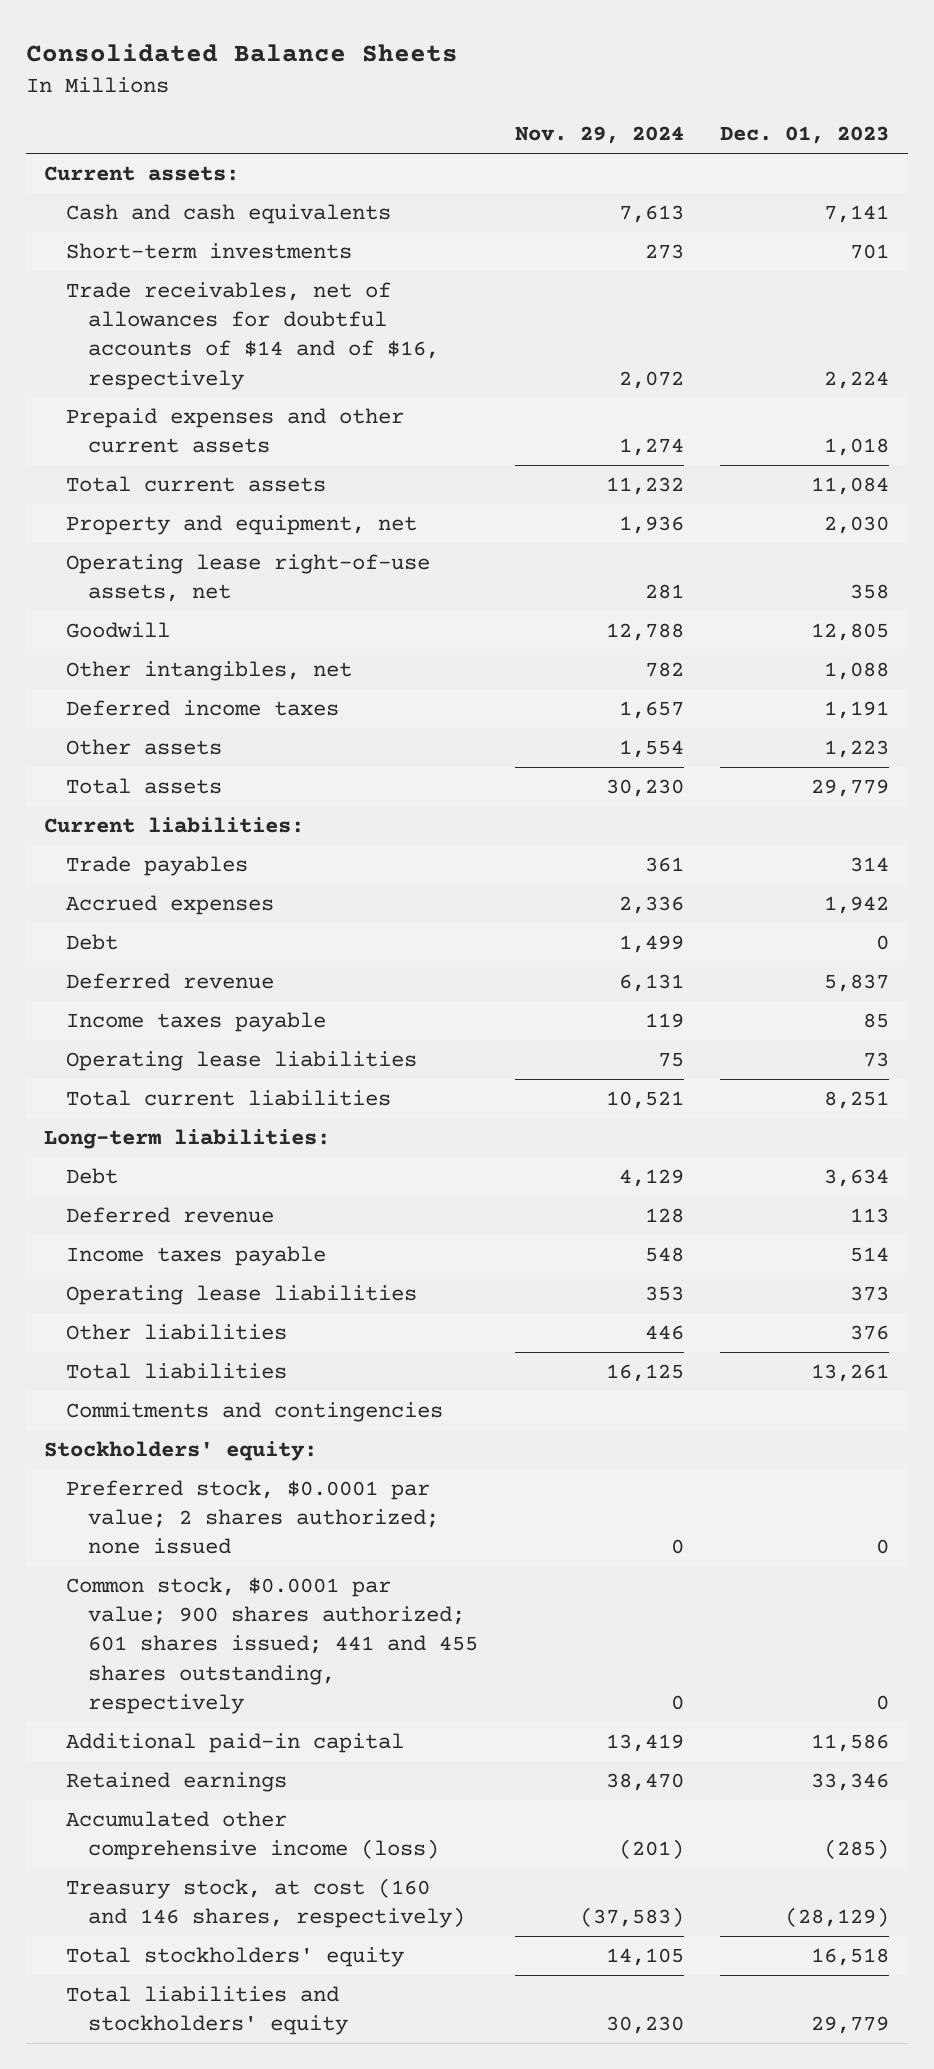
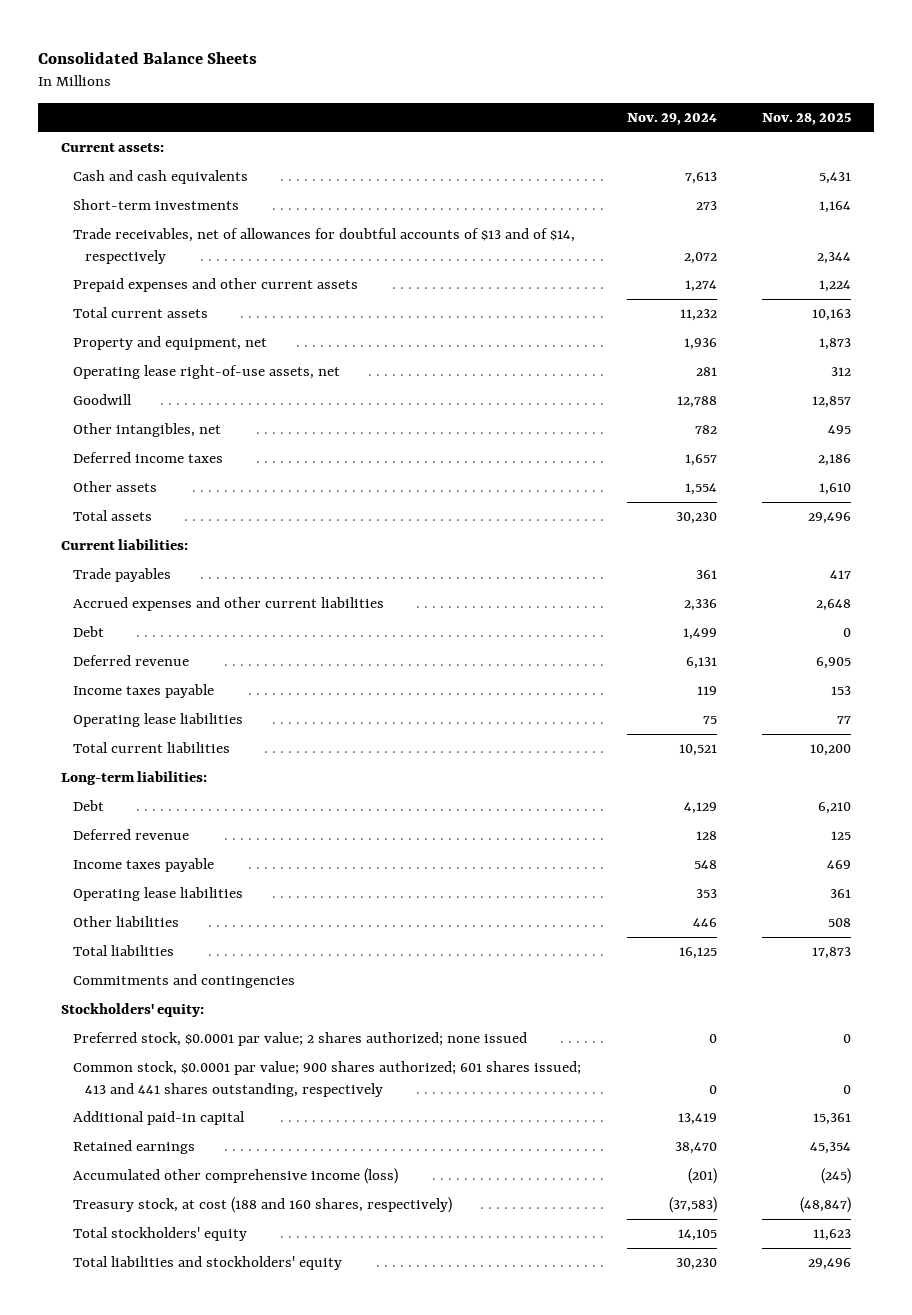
[720,126,890,145] Dec. 01, 2023 -> none
none -> [762,113,852,126] Nov. 28, 2025
[66,281,439,390] Trade receivables, net of allowances for doubtful accounts of $14 and of $16, respectively -> [72,228,575,264] Trade receivables, net of allowances for doubtful accounts of $13 and of $14, respectively
[66,894,275,915] Accrued expenses -> [72,597,384,612] Accrued expenses and other current liabilities
[66,1576,478,1714] Common stock, $0.0001 par value; 900 shares authorized; 601 shares issued; 441 and 455 shares outstanding, respectively -> [72,1061,581,1097] Common stock, $0.0001 par value; 900 shares authorized; 601 shares issued; 413 and 441 shares outstanding, respectively
[66,1877,465,1929] Treasury stock, at cost (160 and 146 shares, respectively) -> [72,1197,452,1214] Treasury stock, at cost (188 and 160 shares, respectively)

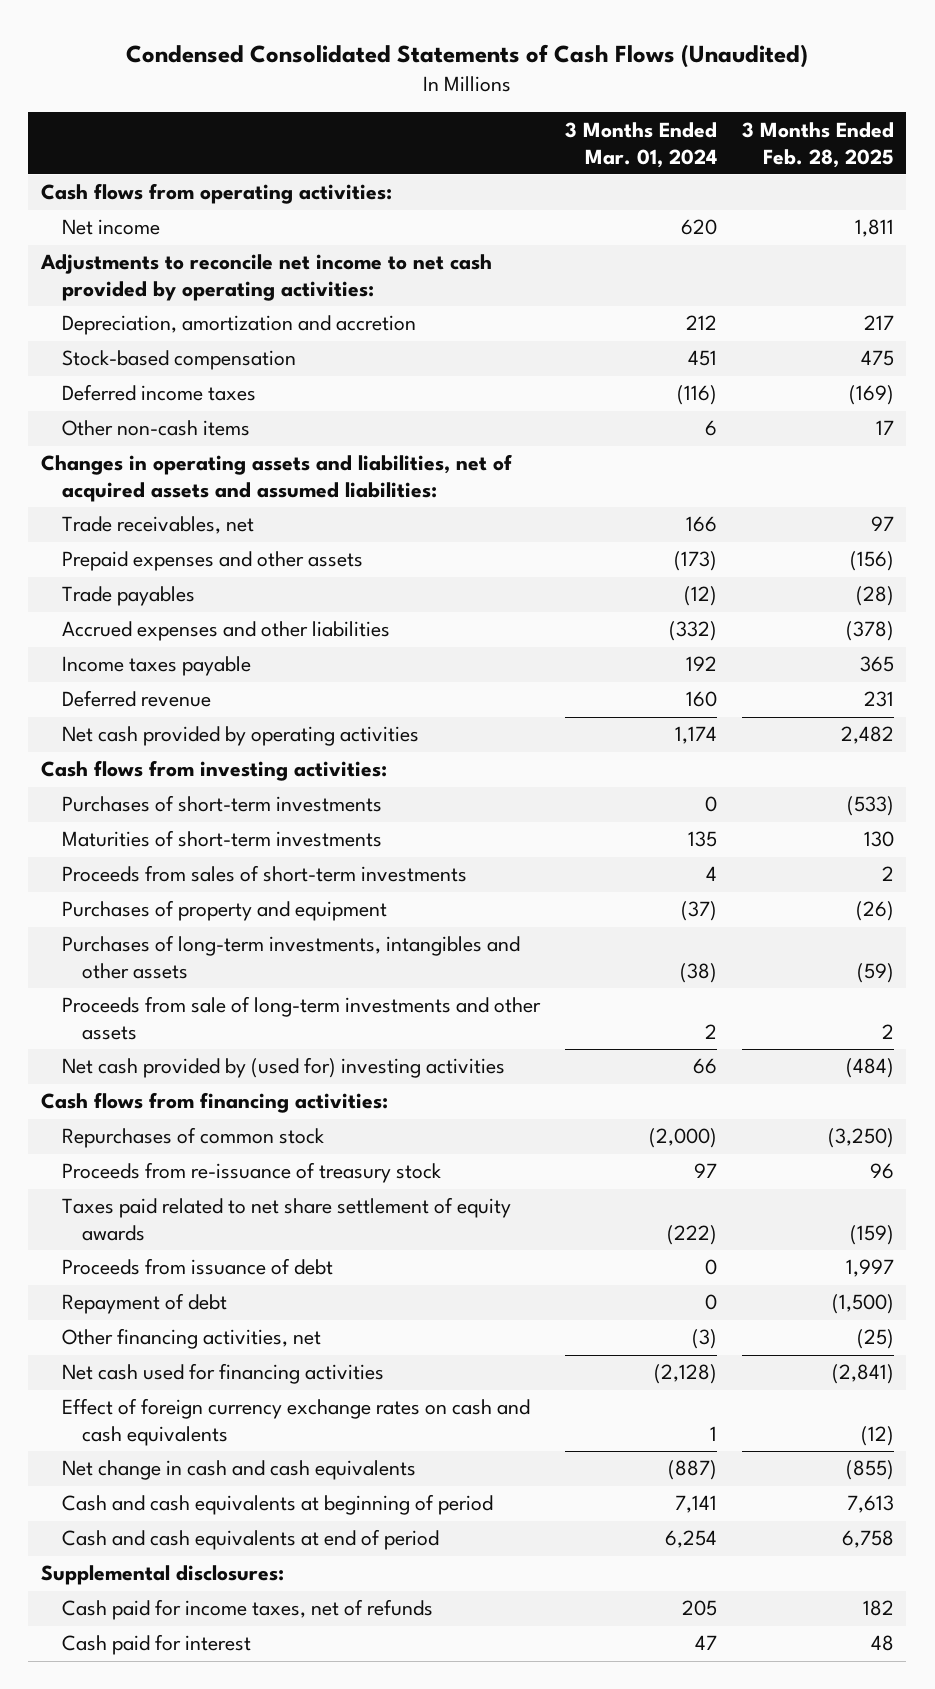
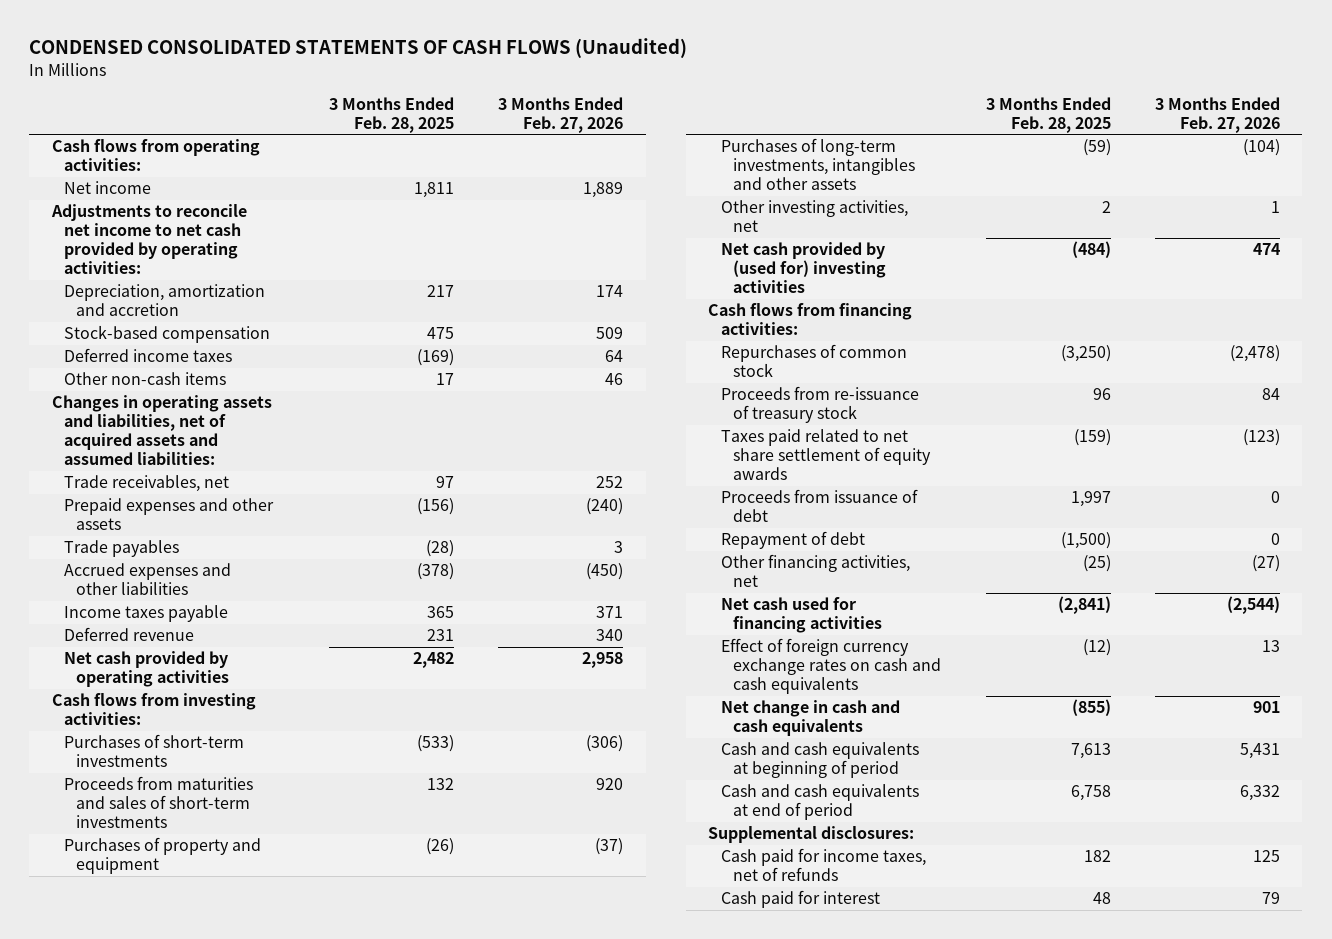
[126,43,809,68] Condensed Consolidated Statements of Cash Flows (Unaudited) -> [29,38,688,59] CONDENSED CONSOLIDATED STATEMENTS OF CASH FLOWS (Unaudited)
[564,121,717,168] 3 Months Ended Mar. 01, 2024 -> none
none -> [498,96,624,133] 3 Months Ended Feb. 27, 2026
[61,830,382,848] Maturities of short-term investments -> none
[61,865,467,883] Proceeds from sales of short-term investments -> [63,776,253,829] Proceeds from maturities and sales of short-term investments
[881,866,894,882] 2 -> [426,778,454,791] 132
[61,996,541,1041] Proceeds from sale of long-term investments and other assets -> none
none -> [720,200,908,233] Other investing activities, net

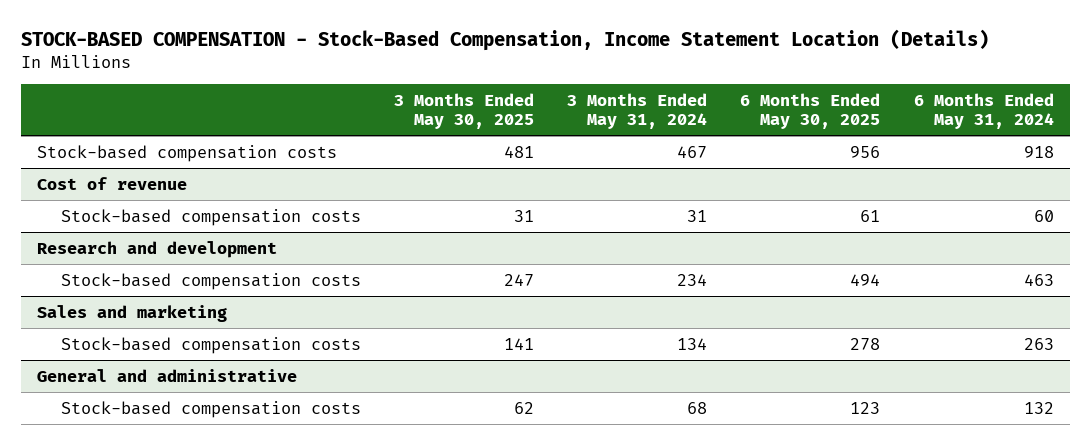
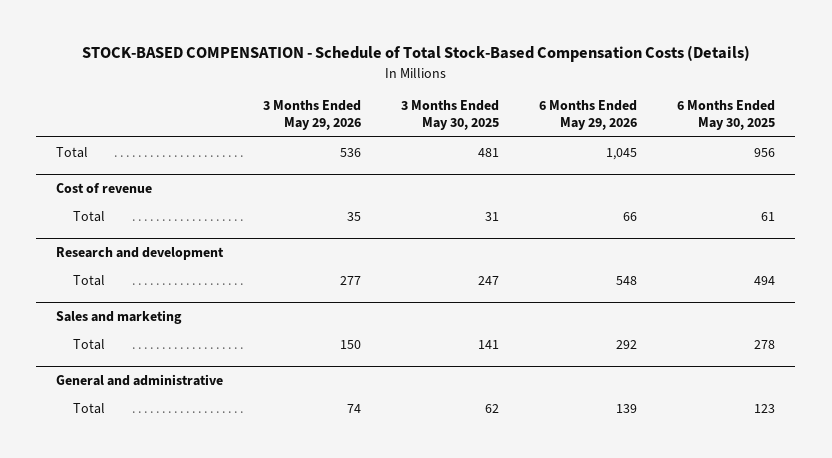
[20,28,989,51] STOCK-BASED COMPENSATION - Stock-Based Compensation, Income Statement Location (Details) -> [81,45,750,63] STOCK-BASED COMPENSATION - Schedule of Total Stock-Based Compensation Costs (Details)
[567,92,708,130] 3 Months Ended May 31, 2024 -> none
[913,92,1054,130] 6 Months Ended May 31, 2024 -> none
none -> [263,100,362,131] 3 Months Ended May 29, 2026
none -> [539,100,638,131] 6 Months Ended May 29, 2026
[37,144,338,162] Stock-based compensation costs -> [56,146,89,158] Total
[60,208,361,226] Stock-based compensation costs -> [73,210,106,222] Total
[60,272,361,290] Stock-based compensation costs -> [73,274,106,286] Total
[60,336,361,354] Stock-based compensation costs -> [73,338,106,350] Total
[60,400,361,418] Stock-based compensation costs -> [73,402,106,414] Total

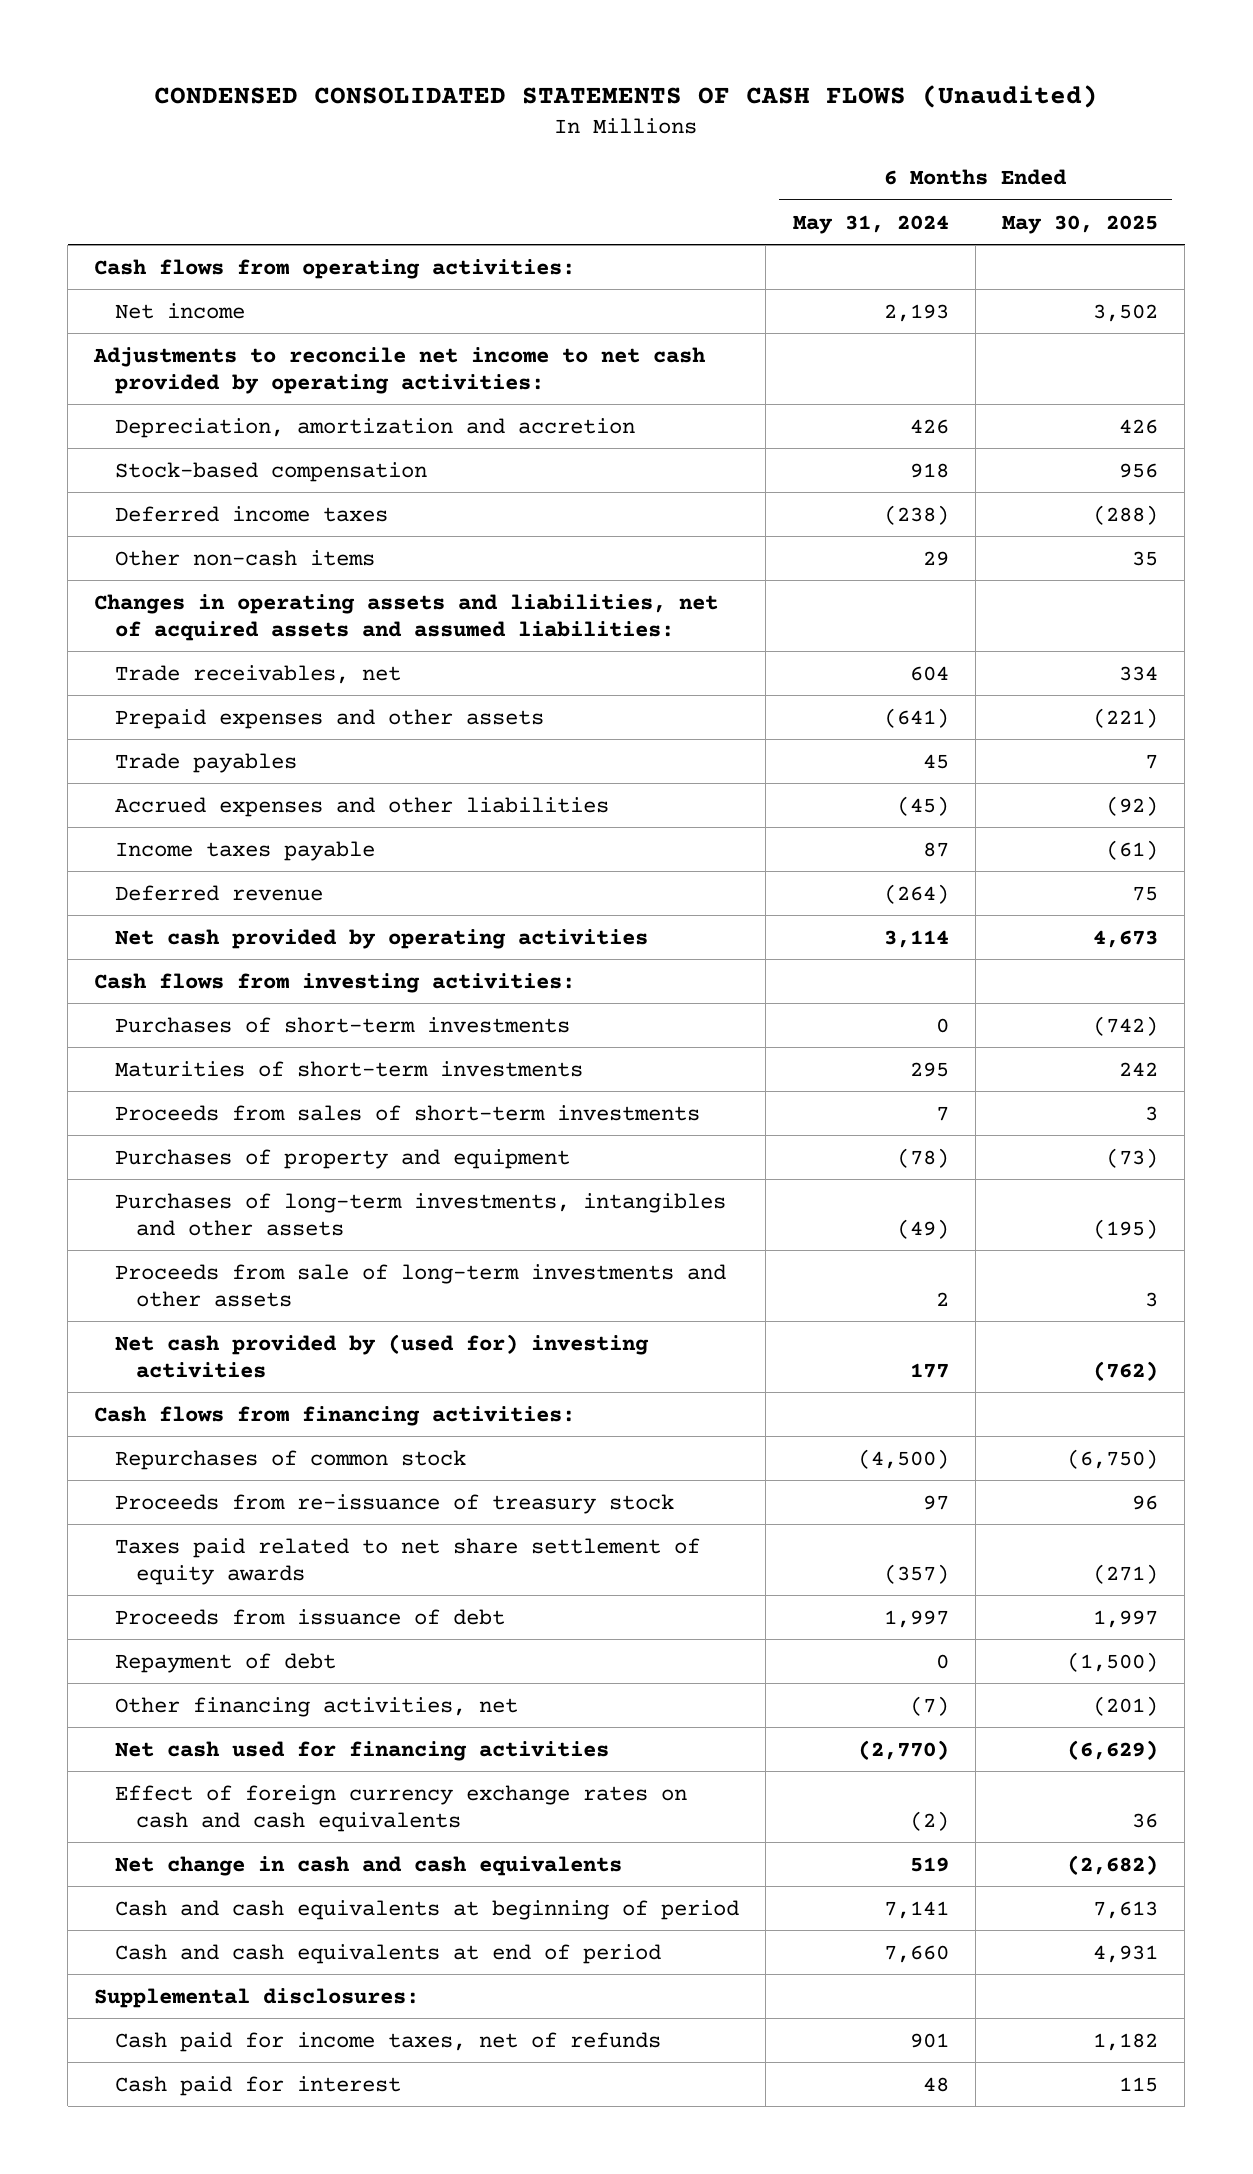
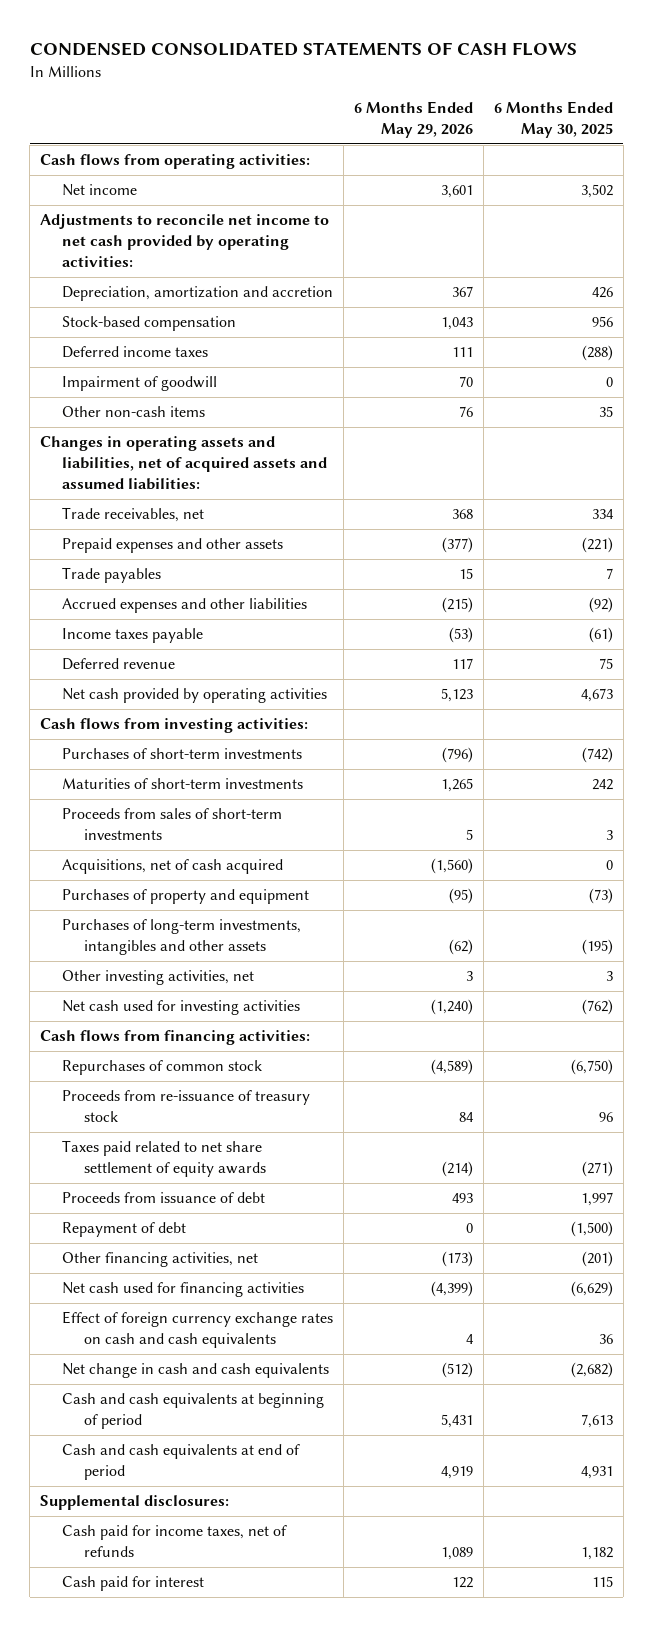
[154,84,1099,108] CONDENSED CONSOLIDATED STATEMENTS OF CASH FLOWS (Unaudited) -> [29,41,577,56] CONDENSED CONSOLIDATED STATEMENTS OF CASH FLOWS
[792,214,949,234] May 31, 2024 -> none
none -> [353,101,473,138] 6 Months Ended May 29, 2026
none -> [62,376,218,392] Impairment of goodwill
none -> [62,859,284,875] Acquisitions, net of cash acquired
[114,1263,726,1307] Proceeds from sale of long-term investments and other assets -> none
none -> [62,970,255,986] Other investing activities, net
[114,1333,649,1378] Net cash provided by (used for) investing activities -> [62,1000,301,1016] Net cash used for investing activities

